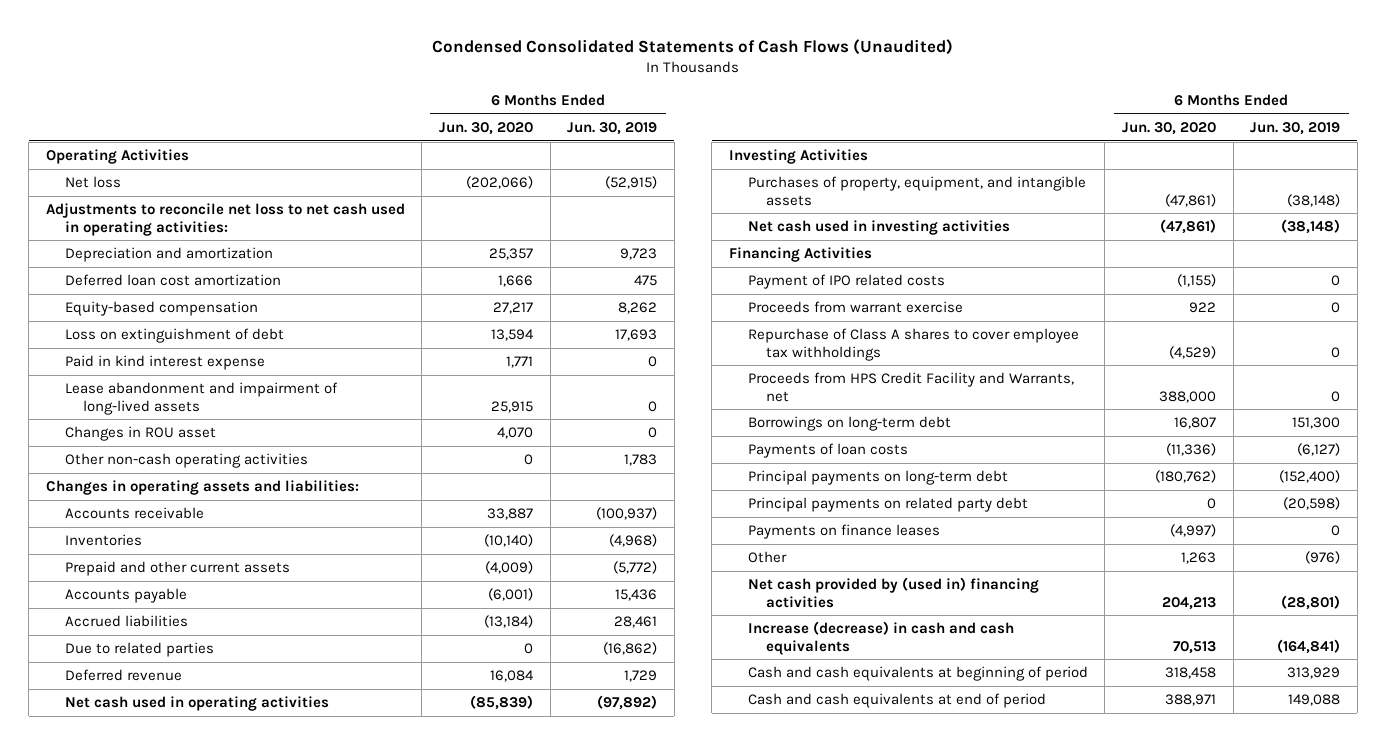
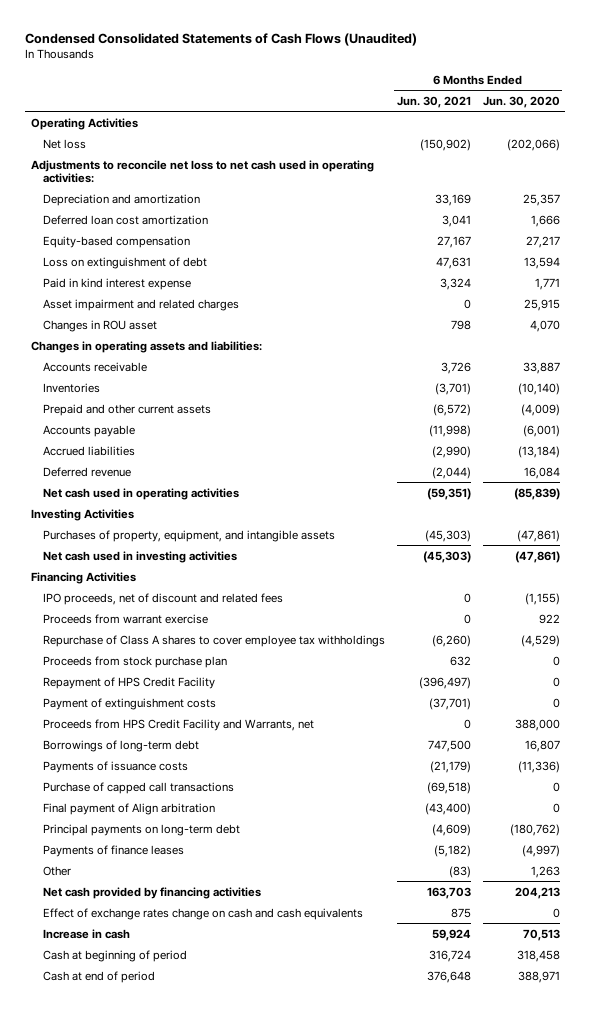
[567,122,658,136] Jun. 30, 2019 -> none
none -> [396,95,471,108] Jun. 30, 2021
[64,382,338,415] Lease abandonment and impairment of long-lived assets -> [43,298,240,311] Asset impairment and related charges
[64,453,308,469] Other non-cash operating activities -> none
[64,642,214,658] Due to related parties -> none
[747,274,945,290] Payment of IPO related costs -> [43,592,284,605] IPO proceeds, net of discount and related fees
none -> [43,655,228,668] Proceeds from stock purchase plan
none -> [43,676,216,689] Repayment of HPS Credit Facility
none -> [43,697,217,710] Payment of extinguishment costs
[747,416,951,432] Borrowings on long-term debt -> [43,739,200,752] Borrowings of long-term debt
[747,443,908,459] Payments of loan costs -> [43,760,189,773] Payments of issuance costs
none -> [43,781,235,794] Purchase of capped call transactions
none -> [43,802,216,815] Final payment of Align arbitration
[747,497,1028,513] Principal payments on related party debt -> none
[747,524,940,540] Payments on finance leases -> [43,844,185,857] Payments of finance leases
[747,577,1039,608] Net cash provided by (used in) financing activities -> [43,886,262,899] Net cash provided by financing activities
none -> [43,907,364,920] Effect of exchange rates change on cash and cash equivalents
[747,621,1014,655] Increase (decrease) in cash and cash equivalents -> [43,928,131,939] Increase in cash
[747,666,1088,682] Cash and cash equivalents at beginning of period -> [43,949,188,962] Cash at beginning of period
[747,693,1046,709] Cash and cash equivalents at end of period -> [43,970,156,983] Cash at end of period

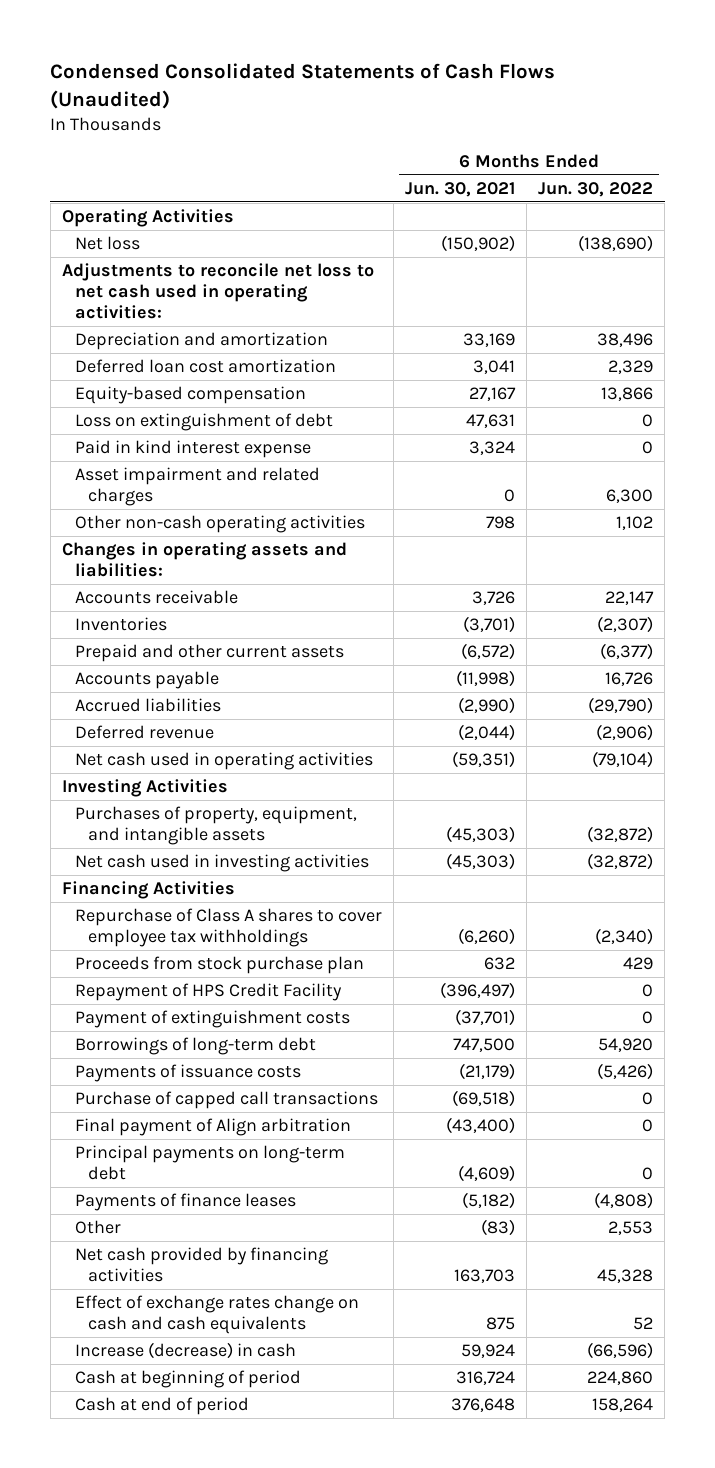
[482,95,560,108] Jun. 30, 2020 -> none
none -> [538,181,654,197] Jun. 30, 2022
[43,319,158,332] Changes in ROU asset -> [74,515,365,534] Other non-cash operating activities
[43,592,284,605] IPO proceeds, net of discount and related fees -> none
[43,613,209,624] Proceeds from warrant exercise -> none
[43,718,315,731] Proceeds from HPS Credit Facility and Warrants, net -> none
[43,928,131,939] Increase in cash -> [74,1342,296,1360] Increase (decrease) in cash

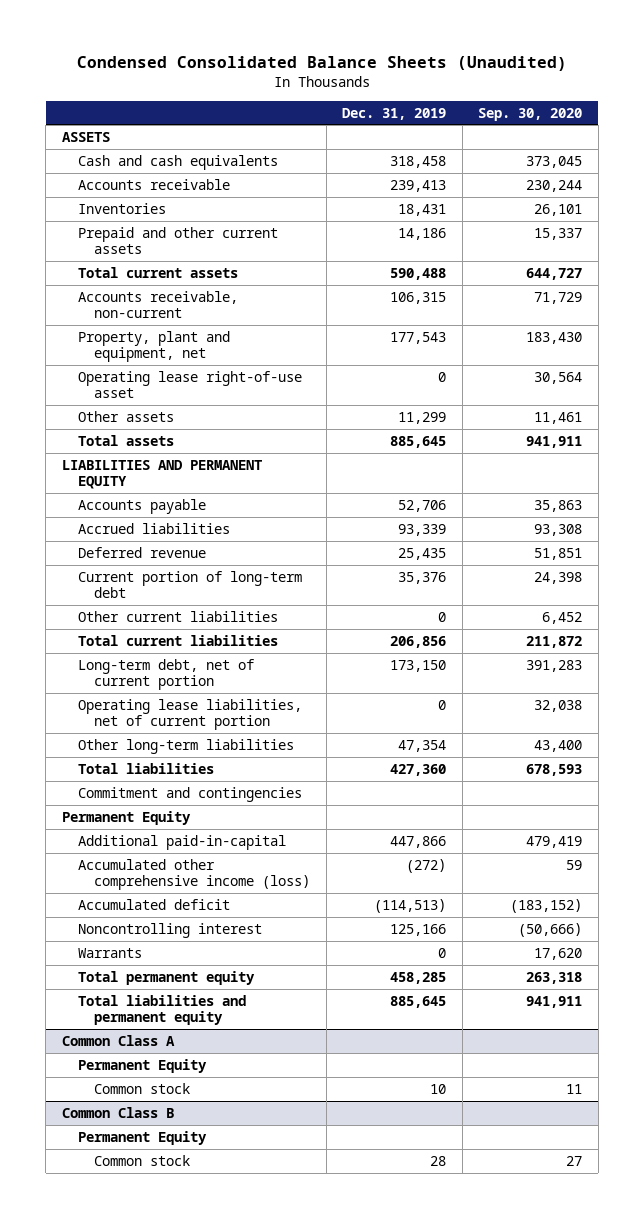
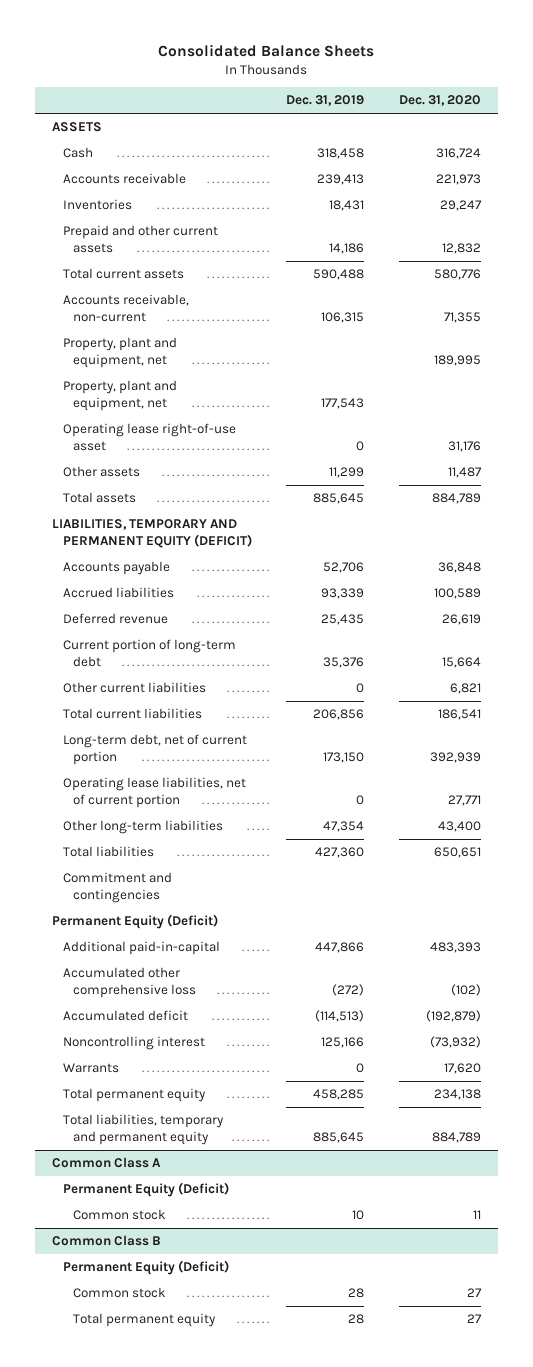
[77,55,568,71] Condensed Consolidated Balance Sheets (Unaudited) -> [158,43,375,57] Consolidated Balance Sheets
[478,107,583,121] Sep. 30, 2020 -> none
none -> [398,95,481,107] Dec. 31, 2020
[78,154,279,170] Cash and cash equivalents -> [62,147,93,159] Cash
none -> [62,337,177,368] Property, plant and equipment, net
[61,459,262,490] LIABILITIES AND PERMANENT EQUITY -> [52,519,252,548] LIABILITIES, TEMPORARY AND PERMANENT EQUITY (DEFICIT)
[61,810,191,825] Permanent Equity -> [52,914,219,930] Permanent Equity (Deficit)
[78,858,311,891] Accumulated other comprehensive income (loss) -> [62,967,197,998] Accumulated other comprehensive loss
[78,994,247,1026] Total liabilities and permanent equity -> [62,1114,224,1145] Total liabilities, temporary and permanent equity
[78,1058,208,1073] Permanent Equity -> [62,1182,229,1198] Permanent Equity (Deficit)
[78,1130,208,1145] Permanent Equity -> [62,1260,229,1276] Permanent Equity (Deficit)
none -> [73,1313,217,1328] Total permanent equity

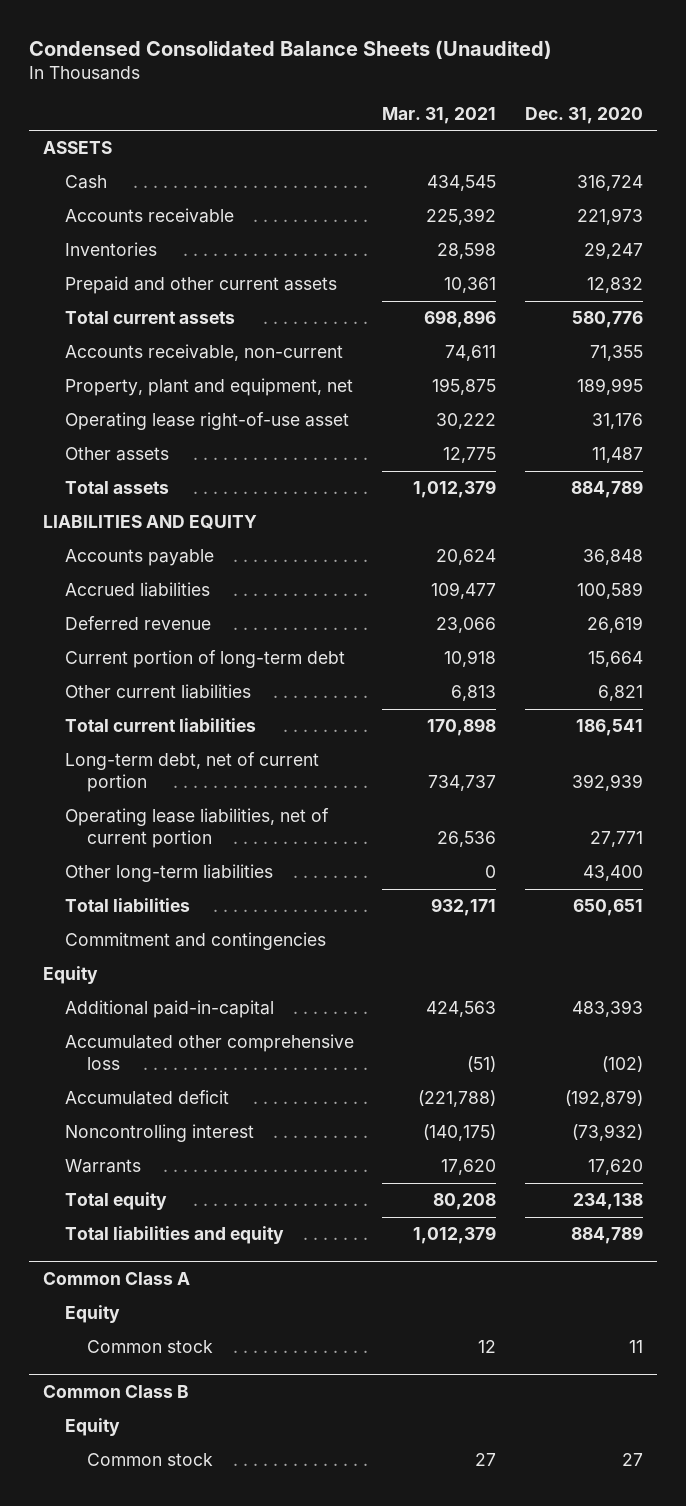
[158,43,375,57] Consolidated Balance Sheets -> [28,39,552,59] Condensed Consolidated Balance Sheets (Unaudited)
[286,95,365,107] Dec. 31, 2019 -> none
none -> [382,106,497,124] Mar. 31, 2021
[62,380,177,411] Property, plant and equipment, net -> none
[52,519,252,548] LIABILITIES, TEMPORARY AND PERMANENT EQUITY (DEFICIT) -> [43,515,258,530] LIABILITIES AND EQUITY
[52,914,219,930] Permanent Equity (Deficit) -> [43,966,99,985] Equity
[62,1088,206,1103] Total permanent equity -> [64,1192,167,1211] Total equity
[62,1114,224,1145] Total liabilities, temporary and permanent equity -> [64,1226,284,1245] Total liabilities and equity
[62,1182,229,1198] Permanent Equity (Deficit) -> [64,1305,120,1324] Equity
[62,1260,229,1276] Permanent Equity (Deficit) -> [64,1418,120,1437] Equity
[73,1313,217,1328] Total permanent equity -> none

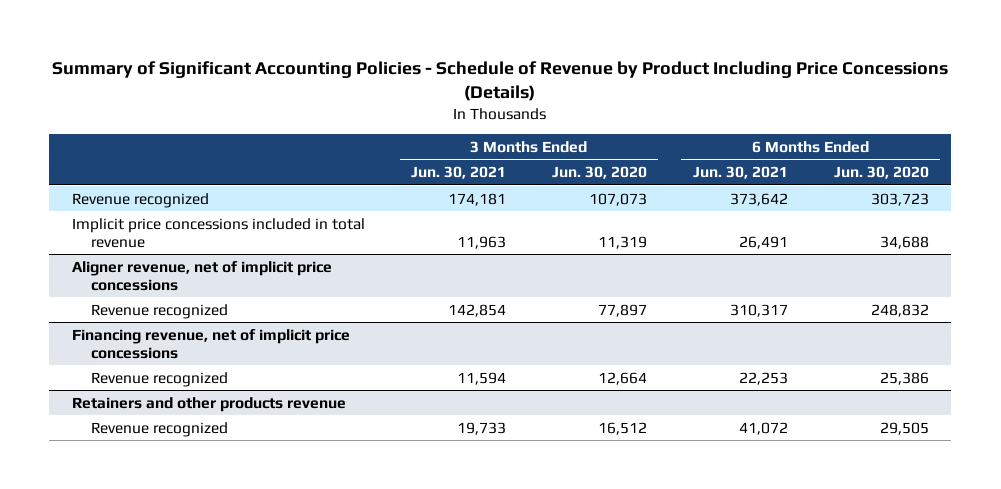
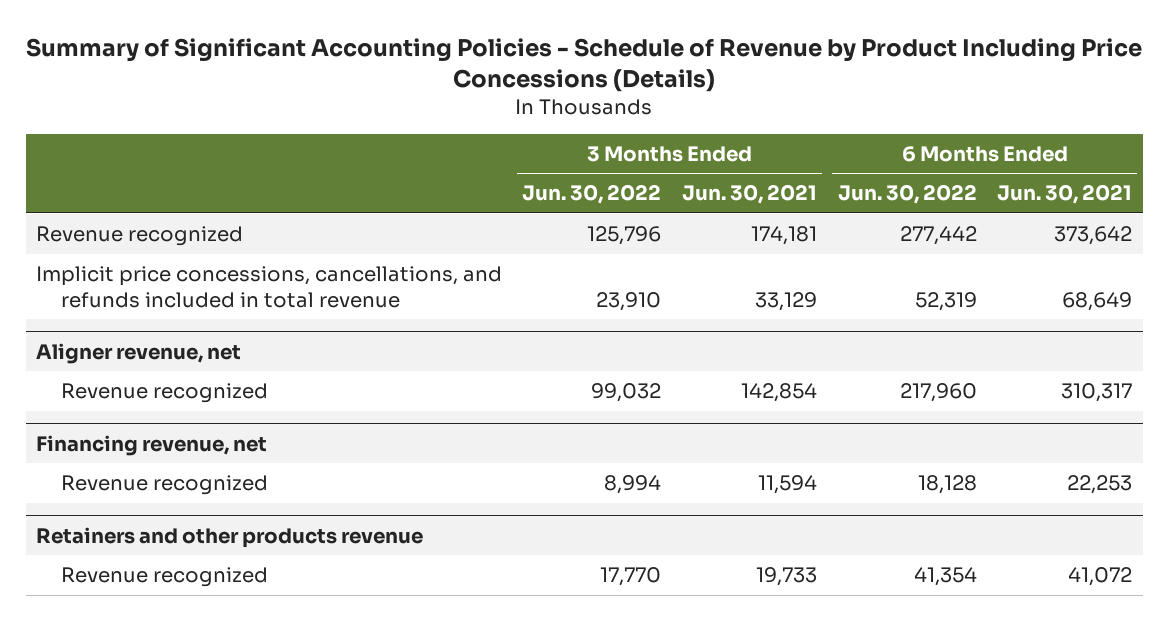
[551,166,647,180] Jun. 30, 2020 -> none
[833,166,929,180] Jun. 30, 2020 -> none
none -> [522,184,662,205] Jun. 30, 2022
none -> [837,184,977,205] Jun. 30, 2022
[72,217,366,248] Implicit price concessions included in total revenue -> [35,266,502,308] Implicit price concessions, cancellations, and refunds included in total revenue
[457,235,507,249] 11,963 -> [755,291,818,311] 33,129
[738,235,788,249] 26,491 -> [1062,291,1133,311] 68,649
[72,260,333,291] Aligner revenue, net of implicit price concessions -> [35,342,241,364] Aligner revenue, net
[72,328,351,359] Financing revenue, net of implicit price concessions -> [35,434,267,456] Financing revenue, net

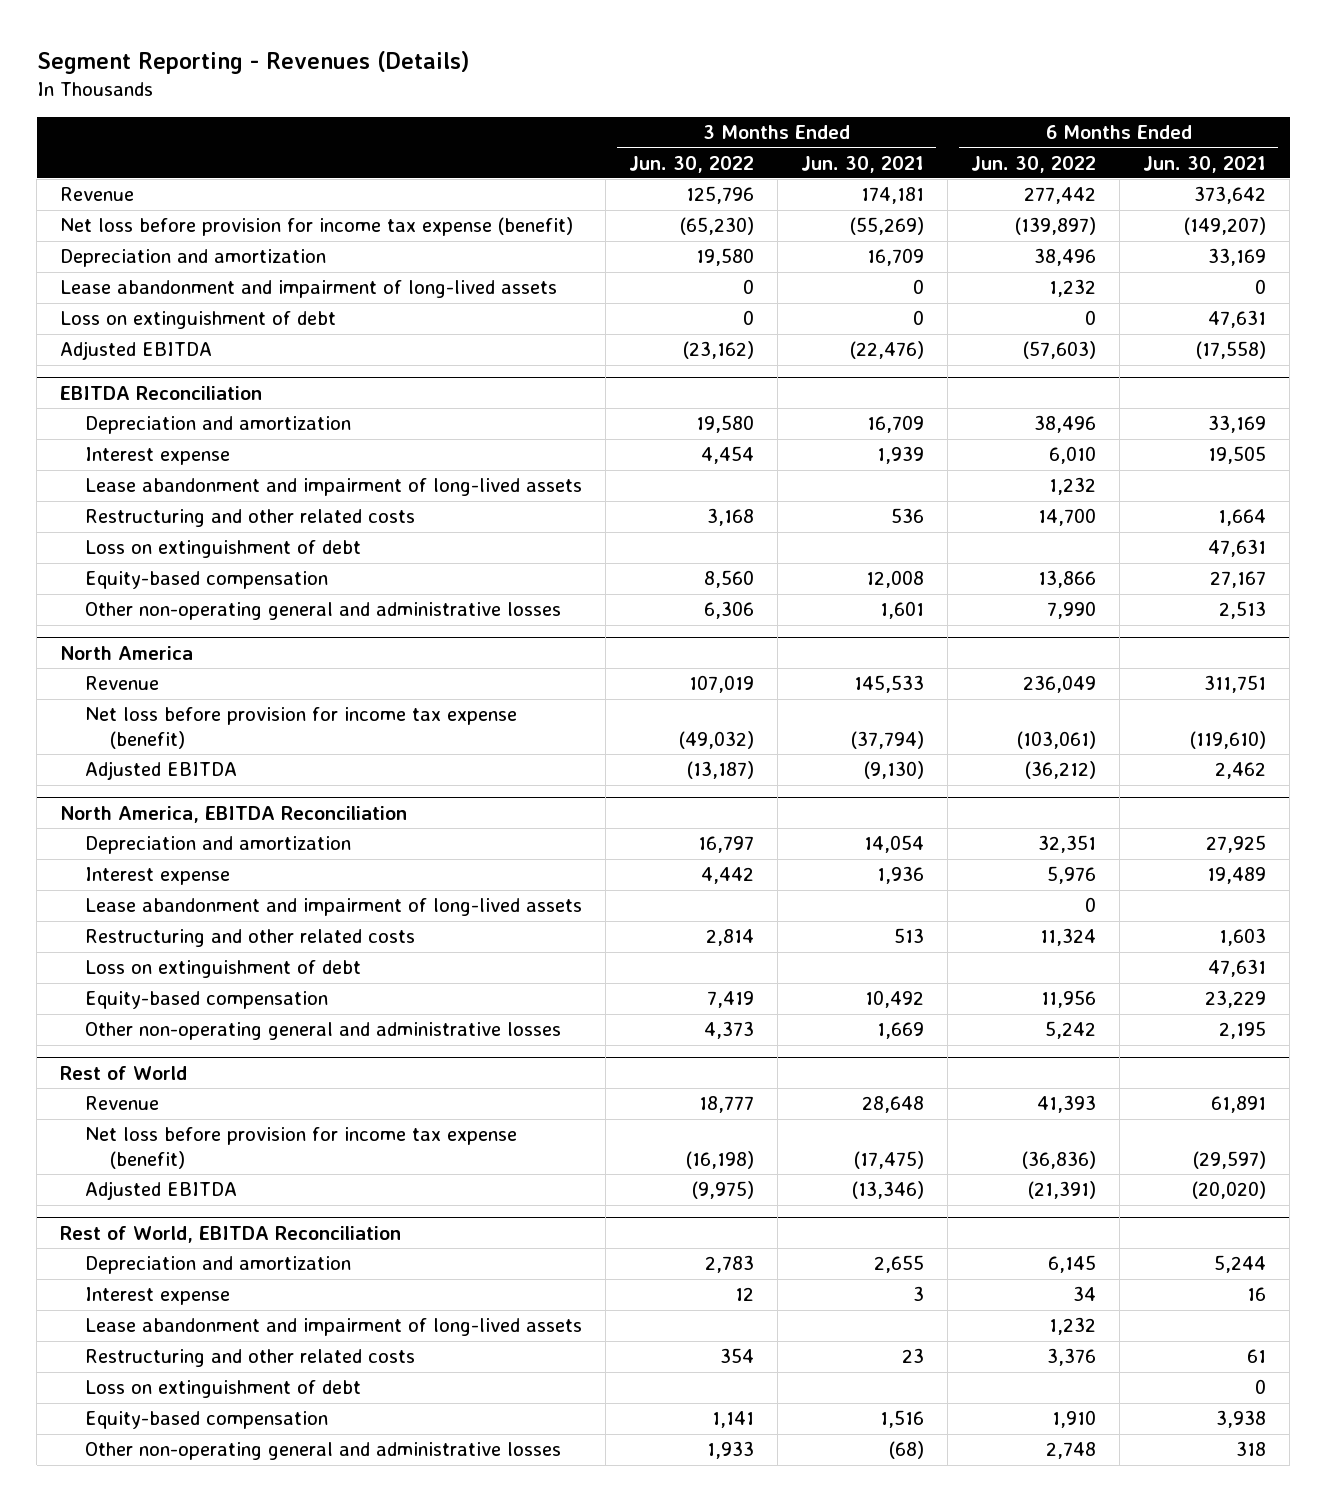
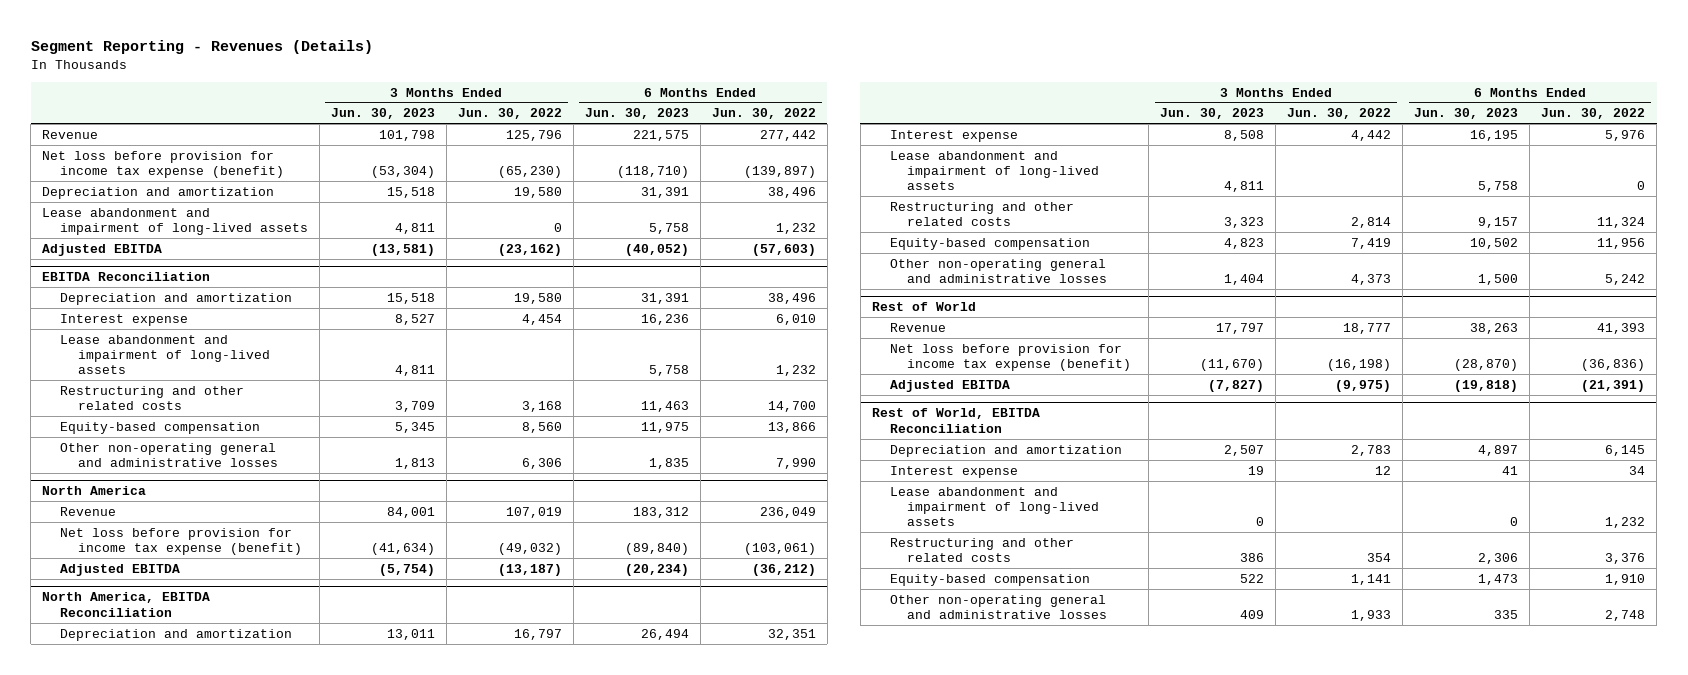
[801,155,925,173] Jun. 30, 2021 -> none
[1143,155,1267,173] Jun. 30, 2021 -> none
none -> [331,108,436,120] Jun. 30, 2023
none -> [584,108,689,120] Jun. 30, 2023
[60,311,337,330] Loss on extinguishment of debt -> none
[85,540,362,559] Loss on extinguishment of debt -> none
[85,960,362,979] Loss on extinguishment of debt -> none
[85,1380,362,1399] Loss on extinguishment of debt -> none

